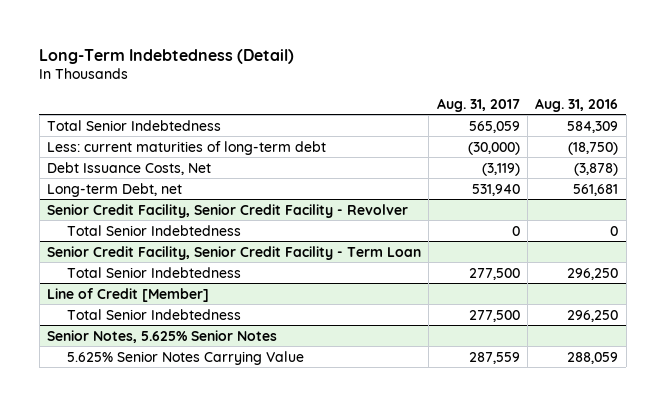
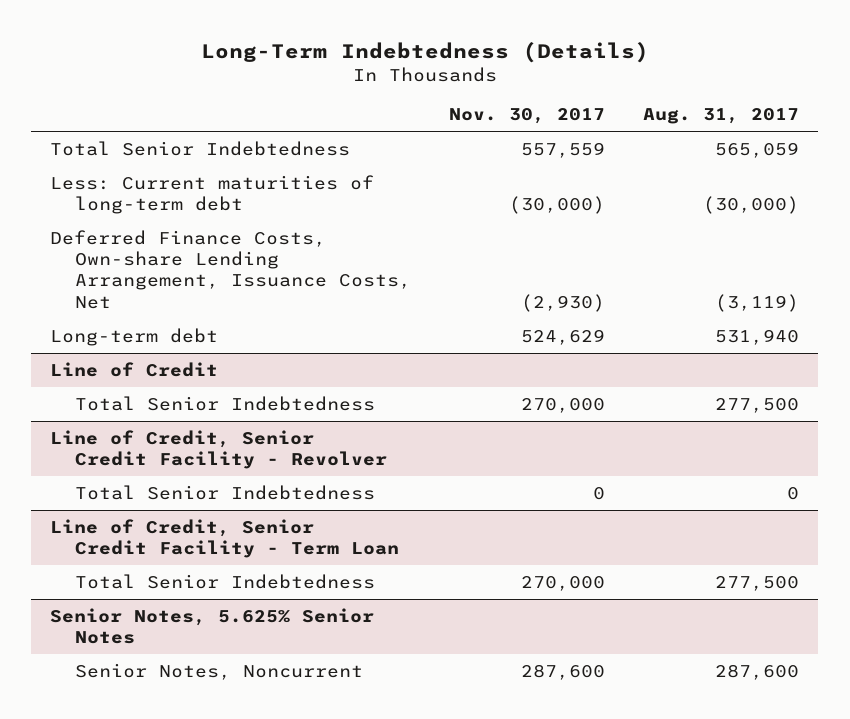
[39,48,295,64] Long-Term Indebtedness (Detail) -> [200,41,649,63] Long-Term Indebtedness (Details)
[535,97,619,112] Aug. 31, 2016 -> none
none -> [449,108,606,125] Nov. 30, 2017
[46,203,408,218] Senior Credit Facility, Senior Credit Facility - Revolver -> none
[67,224,242,236] Total Senior Indebtedness -> none
[46,245,421,260] Senior Credit Facility, Senior Credit Facility - Term Loan -> none
[46,140,326,155] Less: current maturities of long-term debt -> [50,174,375,215] Less: Current maturities of long-term debt
[46,161,211,175] Debt Issuance Costs, Net -> [50,229,411,309] Deferred Finance Costs, Own-share Lending Arrangement, Issuance Costs, Net
[46,182,182,197] Long-term Debt, net -> [50,327,219,346] Long-term debt
none -> [50,361,219,377] Line of Credit
[46,287,209,302] Line of Credit [Member] -> none
none -> [50,429,387,470] Line of Credit, Senior Credit Facility - Revolver
none -> [74,484,375,500] Total Senior Indebtedness
none -> [50,518,399,559] Line of Credit, Senior Credit Facility - Term Loan
[67,350,305,365] 5.625% Senior Notes Carrying Value -> [74,662,363,680] Senior Notes, Noncurrent
[468,351,520,364] 287,559 -> [715,663,800,680] 287,600

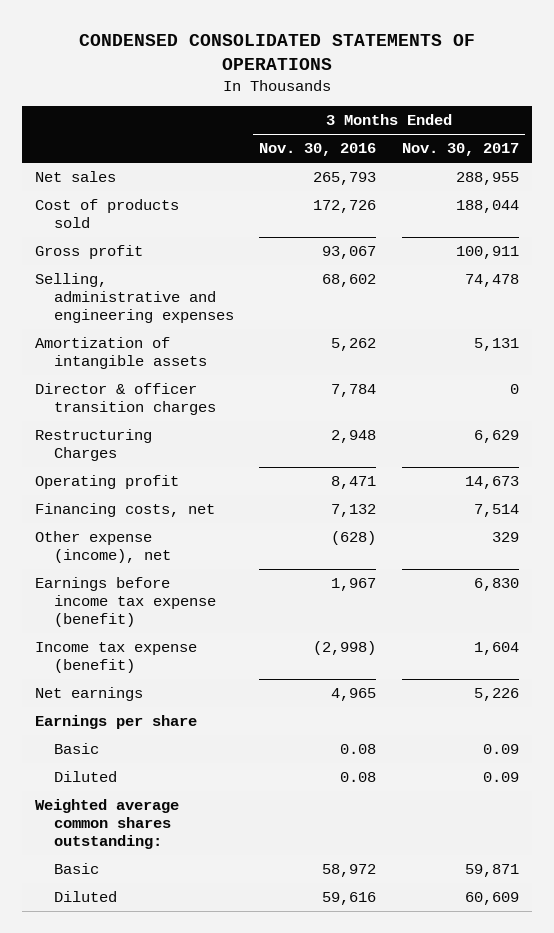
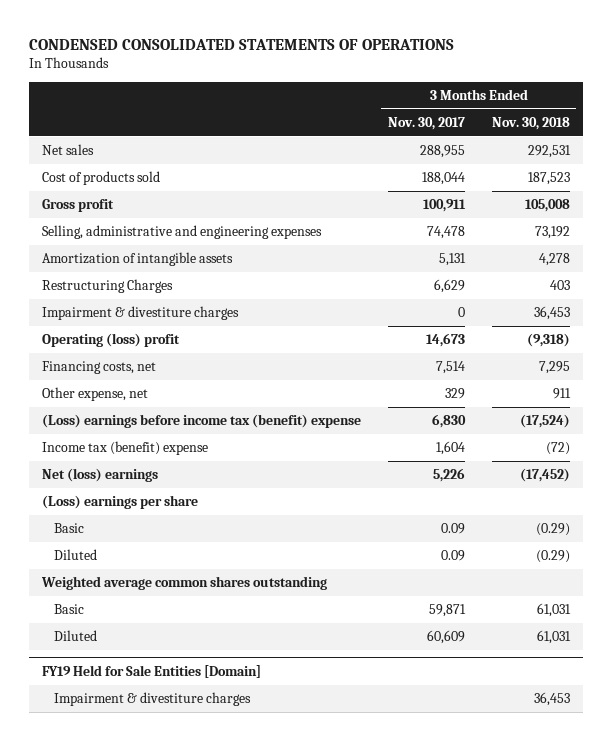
[259,143,377,157] Nov. 30, 2016 -> none
none -> [491,116,570,130] Nov. 30, 2018
[34,383,217,415] Director & officer transition charges -> none
none -> [42,305,240,320] Impairment & divestiture charges
[34,475,179,490] Operating profit -> [42,332,181,347] Operating (loss) profit
[34,531,172,563] Other expense (income), net -> [42,386,149,401] Other expense, net
[34,577,217,627] Earnings before income tax expense (benefit) -> [42,413,362,428] (Loss) earnings before income tax (benefit) expense
[34,642,197,673] Income tax expense (benefit) -> [42,440,209,455] Income tax (benefit) expense
[34,687,143,702] Net earnings -> [42,467,159,482] Net (loss) earnings
[34,715,197,730] Earnings per share -> [42,494,199,509] (Loss) earnings per share
[34,799,179,849] Weighted average common shares outstanding: -> [41,575,328,590] Weighted average common shares outstanding
none -> [42,664,262,678] FY19 Held for Sale Entities [Domain]
none -> [54,691,252,706] Impairment & divestiture charges

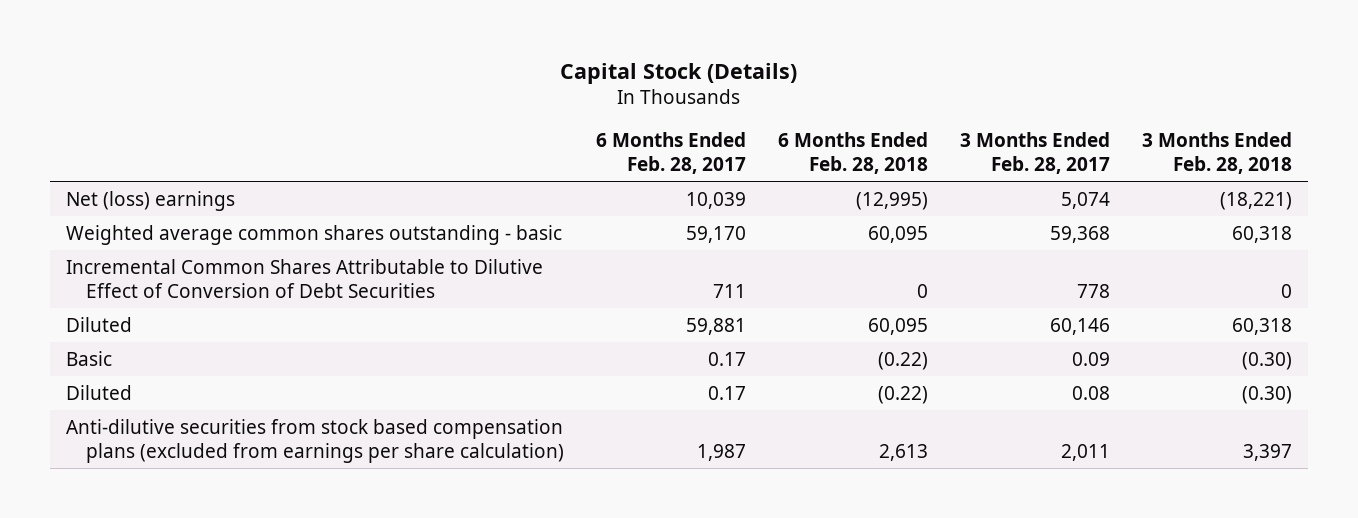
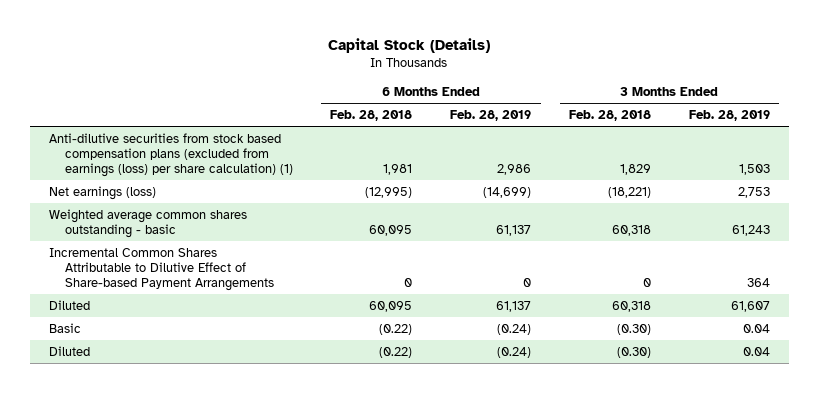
[595,131,746,175] 6 Months Ended Feb. 28, 2017 -> none
[960,131,1111,175] 3 Months Ended Feb. 28, 2017 -> none
none -> [450,110,532,122] Feb. 28, 2019
none -> [688,110,770,122] Feb. 28, 2019
none -> [48,132,293,177] Anti-dilutive securities from stock based compensation plans (excluded from earnings (loss) per share calculation) (1)
[65,190,235,211] Net (loss) earnings -> [48,185,156,200] Net earnings (loss)
[65,258,543,298] Incremental Common Shares Attributable to Dilutive Effect of Conversion of Debt Securities -> [48,247,274,291] Incremental Common Shares Attributable to Dilutive Effect of Share-based Payment Arrangements
[65,418,564,463] Anti-dilutive securities from stock based compensation plans (excluded from earnings per share calculation) -> none

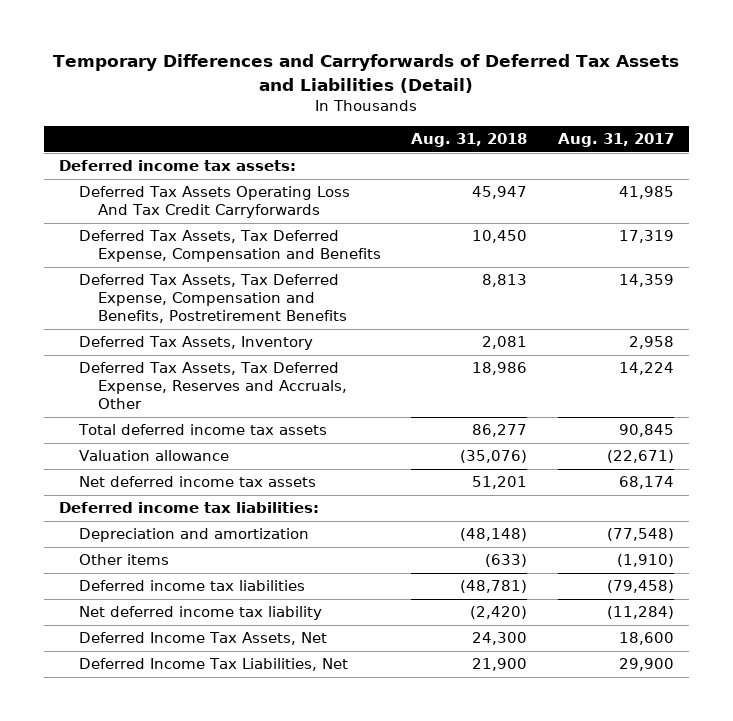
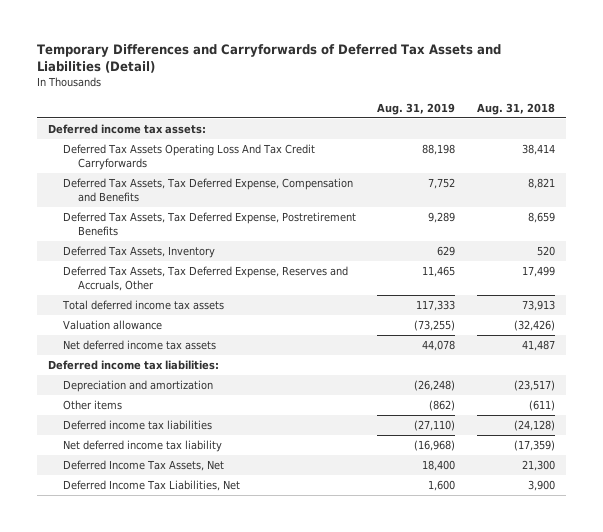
[557,133,674,148] Aug. 31, 2017 -> none
none -> [377,102,456,115] Aug. 31, 2019
[472,186,528,200] 45,947 -> [521,144,555,156] 38,414
[472,230,528,244] 10,450 -> [527,178,555,190] 8,821
[78,274,348,324] Deferred Tax Assets, Tax Deferred Expense, Compensation and Benefits, Postretirement Benefits -> [62,212,356,236] Deferred Tax Assets, Tax Deferred Expense, Postretirement Benefits
[482,274,528,288] 8,813 -> [527,212,555,224] 8,659
[482,336,528,350] 2,081 -> [536,246,555,257] 520
[472,362,528,376] 18,986 -> [521,266,555,278] 17,499
[472,424,528,438] 86,277 -> [521,300,555,312] 73,913
[460,450,528,464] (35,076) -> [513,320,555,332] (32,426)
[472,476,528,490] 51,201 -> [521,340,555,352] 41,487
[460,528,528,542] (48,148) -> [513,380,555,392] (23,517)
[485,554,528,568] (633) -> [528,400,555,412] (611)
[460,580,528,594] (48,781) -> [513,420,555,432] (24,128)
[470,606,528,620] (2,420) -> [513,440,555,452] (17,359)
[472,632,528,646] 24,300 -> [521,460,555,472] 21,300
[472,658,528,672] 21,900 -> [527,480,555,492] 3,900

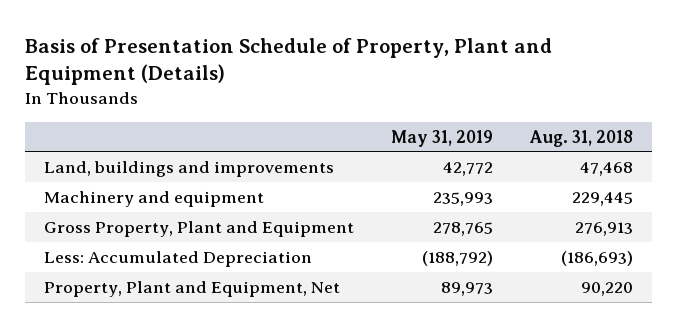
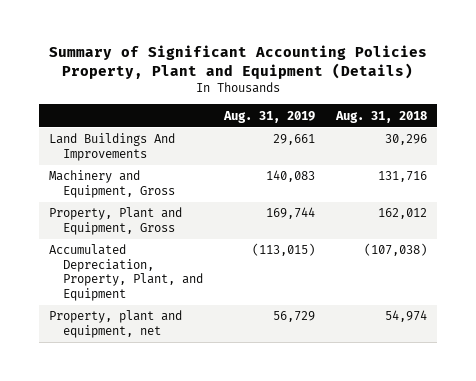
[25,37,553,86] Basis of Presentation Schedule of Property, Plant and Equipment (Details) -> [49,45,428,80] Summary of Significant Accounting Policies Property, Plant and Equipment (Details)
[391,129,494,147] May 31, 2019 -> none
none -> [222,110,315,123] Aug. 31, 2019
[44,160,335,177] Land, buildings and improvements -> [49,133,176,161] Land Buildings And Improvements
[580,161,634,176] 47,468 -> [384,134,427,146] 30,296
[44,190,265,207] Machinery and equipment -> [49,170,176,198] Machinery and Equipment, Gross
[572,191,634,206] 229,445 -> [377,171,427,183] 131,716
[44,220,355,237] Gross Property, Plant and Equipment -> [49,207,183,235] Property, Plant and Equipment, Gross
[575,221,634,236] 276,913 -> [377,208,427,220] 162,012
[44,250,313,267] Less: Accumulated Depreciation -> [49,244,204,302] Accumulated Depreciation, Property, Plant, and Equipment
[561,250,634,266] (186,693) -> [363,243,427,257] (107,038)
[44,280,341,297] Property, Plant and Equipment, Net -> [49,310,183,338] Property, plant and equipment, net
[581,281,634,296] 90,220 -> [384,310,427,323] 54,974

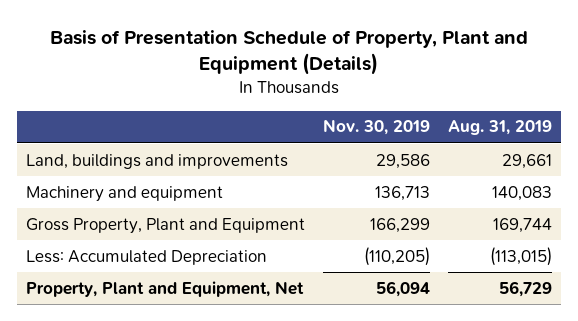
[49,45,428,80] Summary of Significant Accounting Policies Property, Plant and Equipment (Details) -> [49,29,528,76] Basis of Presentation Schedule of Property, Plant and Equipment (Details)
[334,110,427,123] Aug. 31, 2018 -> none
none -> [322,119,430,136] Nov. 30, 2019
[49,133,176,161] Land Buildings And Improvements -> [26,153,289,169] Land, buildings and improvements
[49,170,176,198] Machinery and Equipment, Gross -> [26,185,224,202] Machinery and equipment
[49,207,183,235] Property, Plant and Equipment, Gross -> [26,217,306,234] Gross Property, Plant and Equipment
[49,244,204,302] Accumulated Depreciation, Property, Plant, and Equipment -> [26,249,268,265] Less: Accumulated Depreciation
[49,310,183,338] Property, plant and equipment, net -> [26,280,305,297] Property, Plant and Equipment, Net

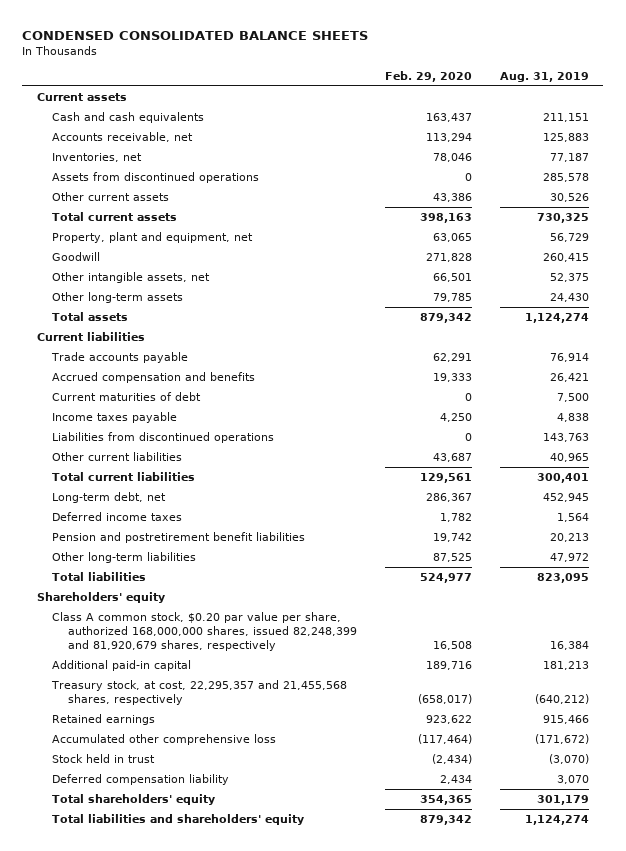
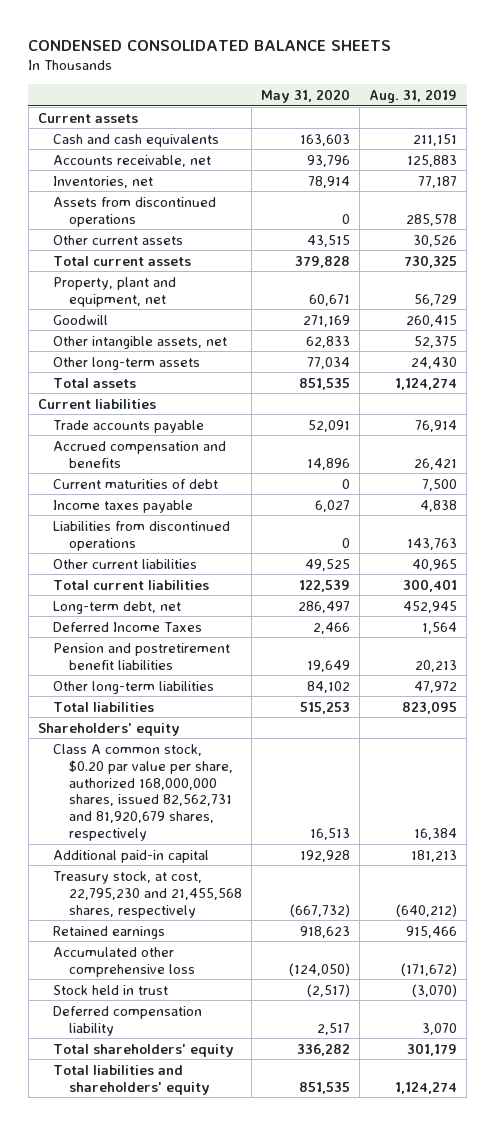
[385,70,473,82] Feb. 29, 2020 -> none
none -> [260,89,350,104] May 31, 2020
[52,511,183,521] Deferred income taxes -> [53,621,203,632] Deferred Income Taxes
[52,611,358,651] Class A common stock, $0.20 par value per share, authorized 168,000,000 shares, issued 82,248,399 and 81,920,679 shares, respectively -> [53,743,233,842] Class A common stock, $0.20 par value per share, authorized 168,000,000 shares, issued 82,562,731 and 81,920,679 shares, respectively
[51,679,348,705] Treasury stock, at cost, 22,295,357 and 21,455,568 shares, respectively -> [53,870,242,918] Treasury stock, at cost, 22,795,230 and 21,455,568 shares, respectively

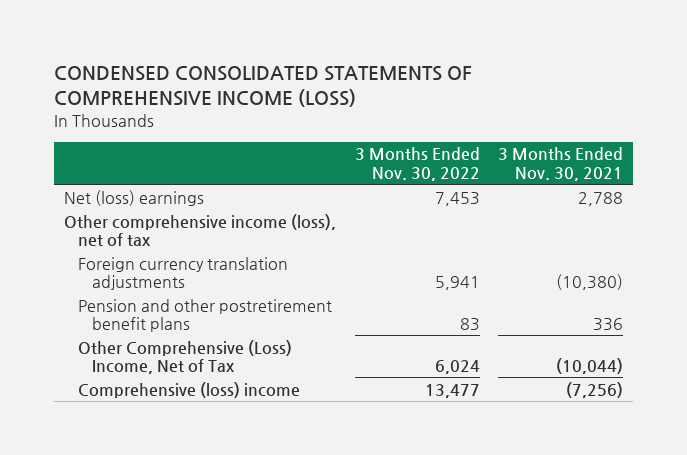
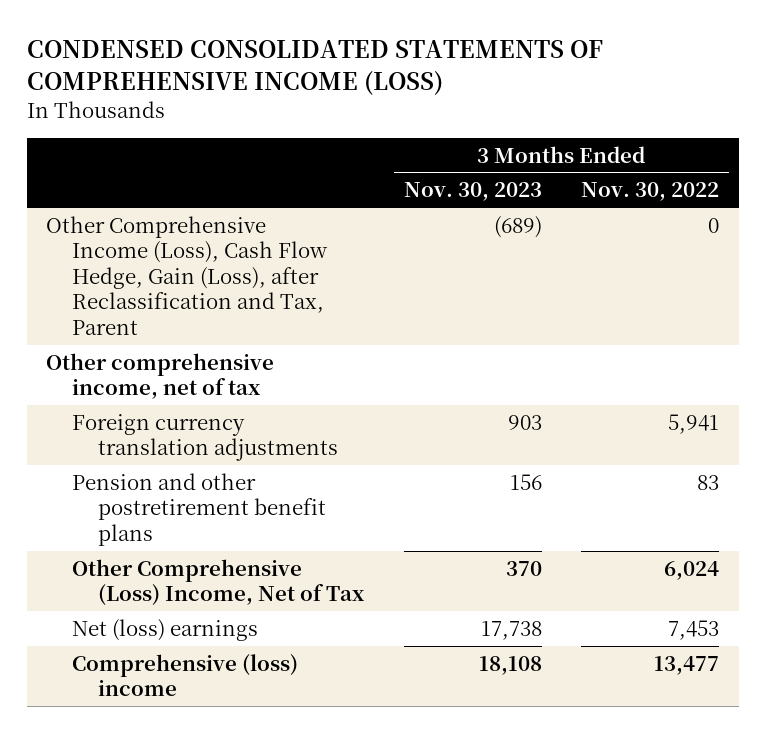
[498,147,624,181] 3 Months Ended Nov. 30, 2021 -> none
none -> [403,182,542,202] Nov. 30, 2023
none -> [46,215,329,335] Other Comprehensive Income (Loss), Cash Flow Hedge, Gain (Loss), after Reclassification and Tax, Parent
[63,213,336,247] Other comprehensive income (loss), net of tax -> [46,352,275,400] Other comprehensive income, net of tax
[63,189,204,206] Net (loss) earnings -> [72,618,259,641] Net (loss) earnings

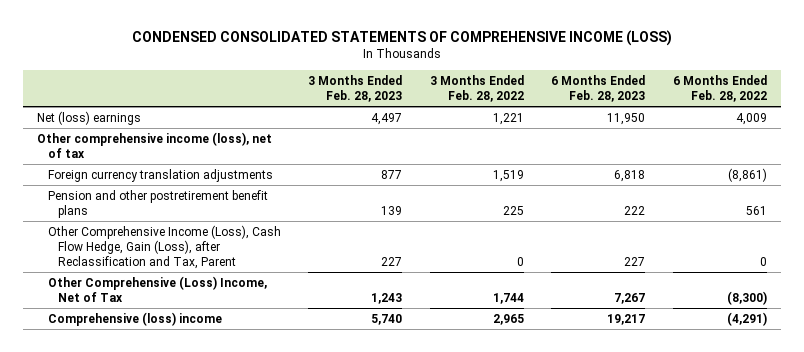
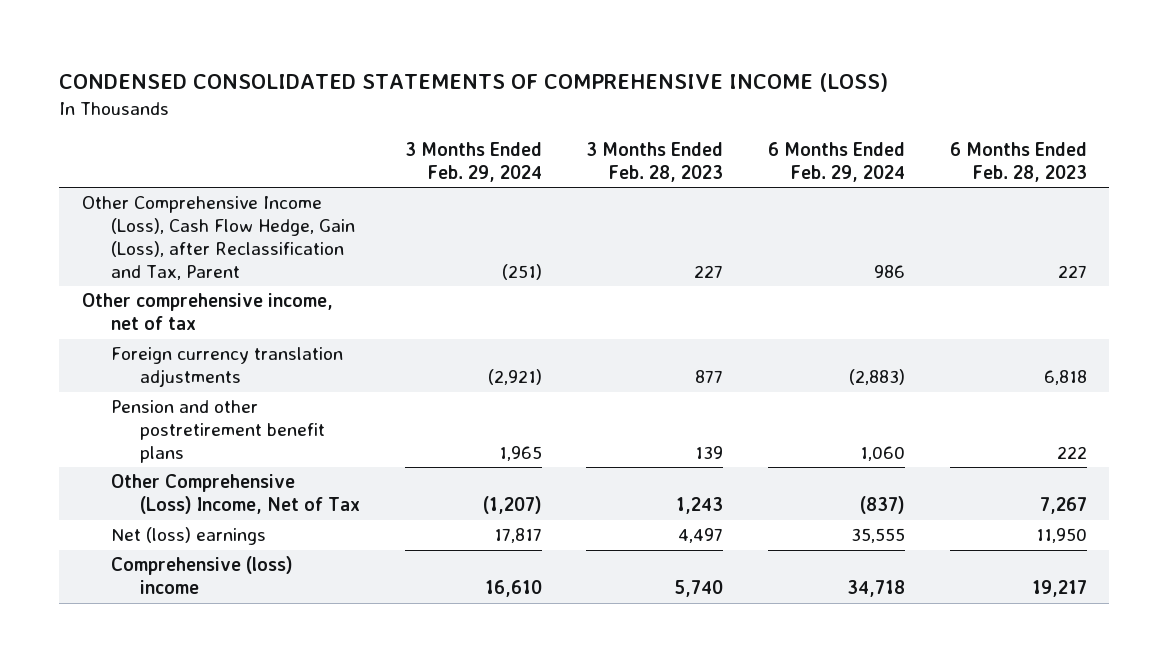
[429,74,524,103] 3 Months Ended Feb. 28, 2022 -> none
[672,74,767,103] 6 Months Ended Feb. 28, 2022 -> none
none -> [404,141,542,182] 3 Months Ended Feb. 29, 2024
none -> [767,141,905,182] 6 Months Ended Feb. 29, 2024
[47,224,281,270] Other Comprehensive Income (Loss), Cash Flow Hedge, Gain (Loss), after Reclassification and Tax, Parent -> [81,196,355,280] Other Comprehensive Income (Loss), Cash Flow Hedge, Gain (Loss), after Reclassification and Tax, Parent
[37,131,273,158] Other comprehensive income (loss), net of tax -> [81,293,333,331] Other comprehensive income, net of tax
[37,110,142,125] Net (loss) earnings -> [110,527,266,546] Net (loss) earnings

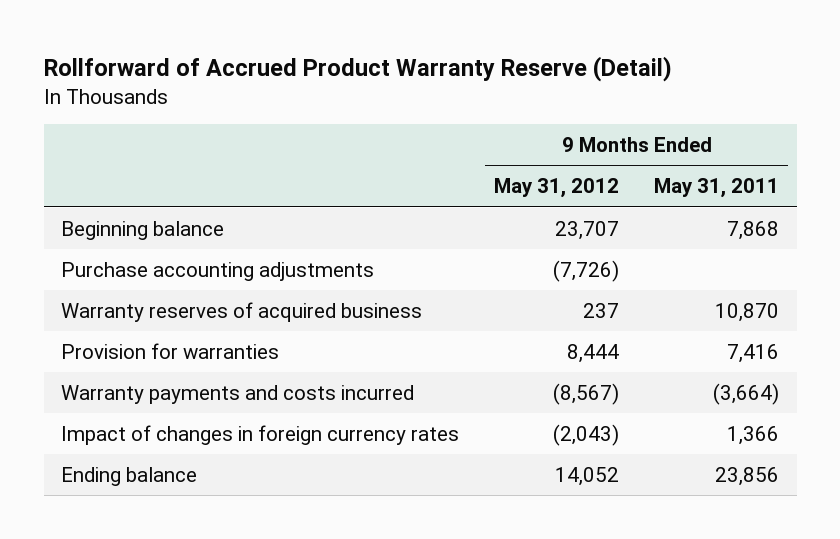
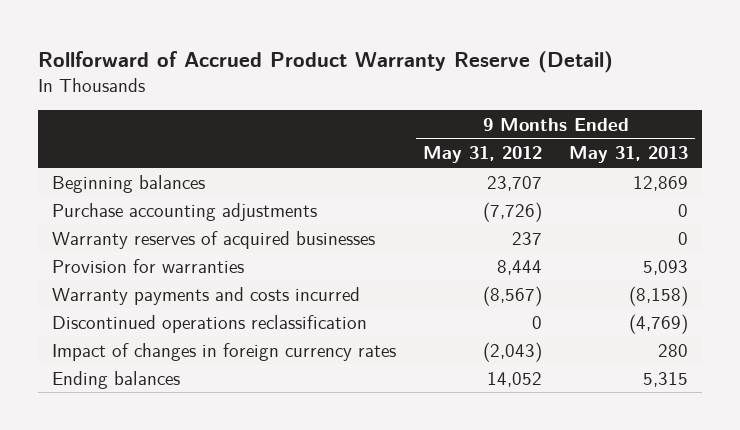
[654,178,780,199] May 31, 2011 -> none
none -> [569,146,689,164] May 31, 2013
[61,220,225,240] Beginning balance -> [52,174,206,193] Beginning balances
[61,301,423,322] Warranty reserves of acquired business -> [52,230,376,249] Warranty reserves of acquired businesses
none -> [52,314,368,333] Discontinued operations reclassification
[61,466,198,486] Ending balance -> [52,370,181,389] Ending balances

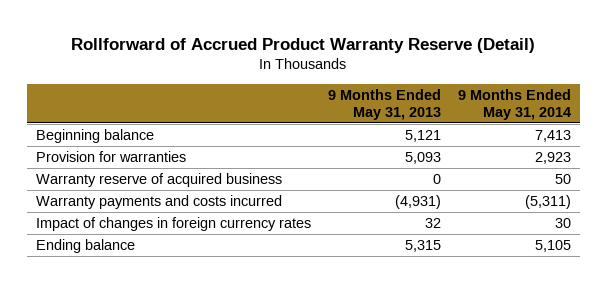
[423,146,543,164] May 31, 2012 -> none
none -> [458,88,572,121] 9 Months Ended May 31, 2014
[52,202,318,221] Purchase accounting adjustments -> none
[52,230,376,249] Warranty reserves of acquired businesses -> none
[52,174,206,193] Beginning balances -> [35,128,154,143] Beginning balance
[633,175,689,191] 12,869 -> [404,129,441,142] 5,121
[52,314,368,333] Discontinued operations reclassification -> none
none -> [35,172,282,187] Warranty reserve of acquired business
[629,285,689,306] (8,158) -> [394,194,441,209] (4,931)
[658,343,689,357] 280 -> [424,217,441,228] 32
[52,370,181,389] Ending balances -> [35,238,135,253] Ending balance

